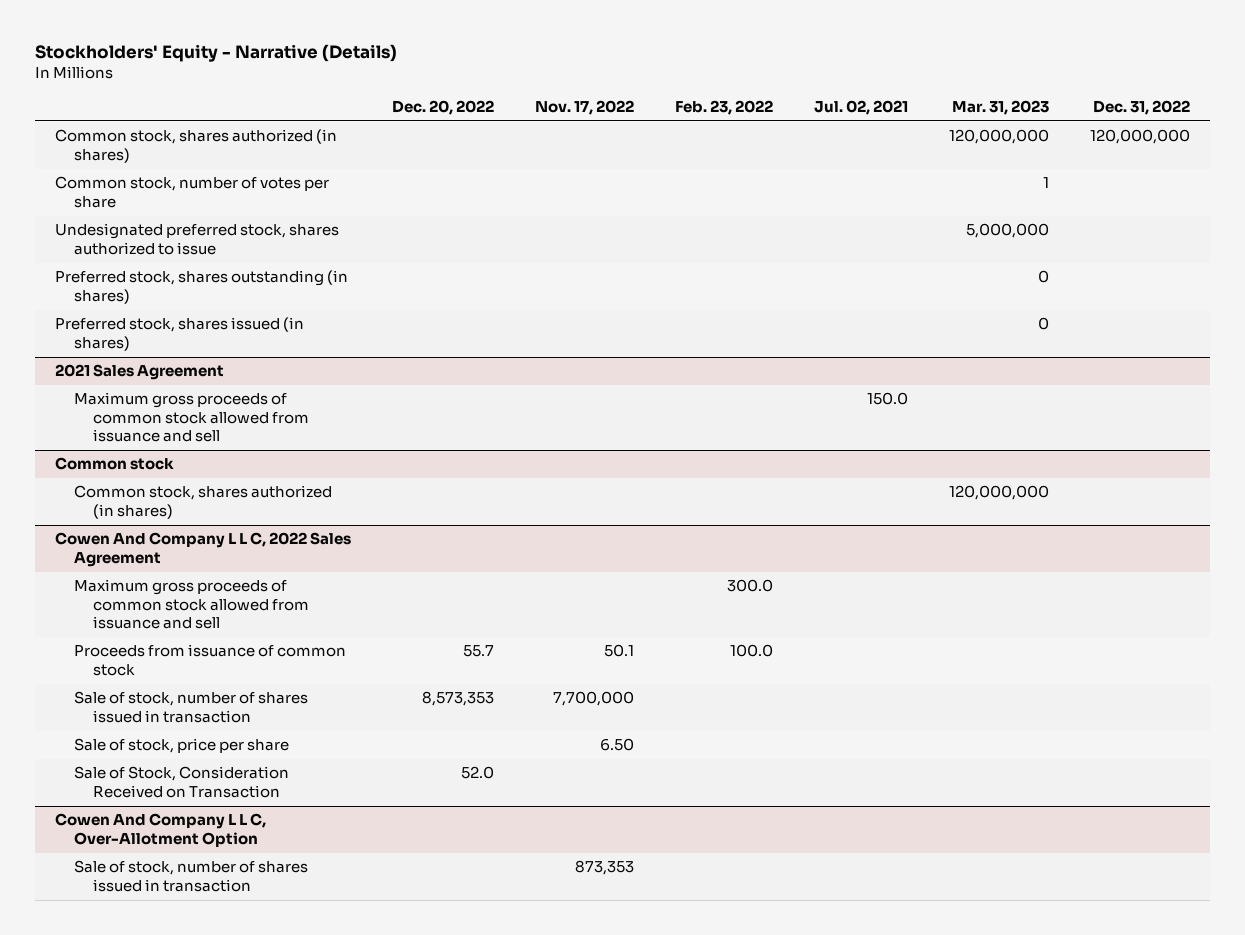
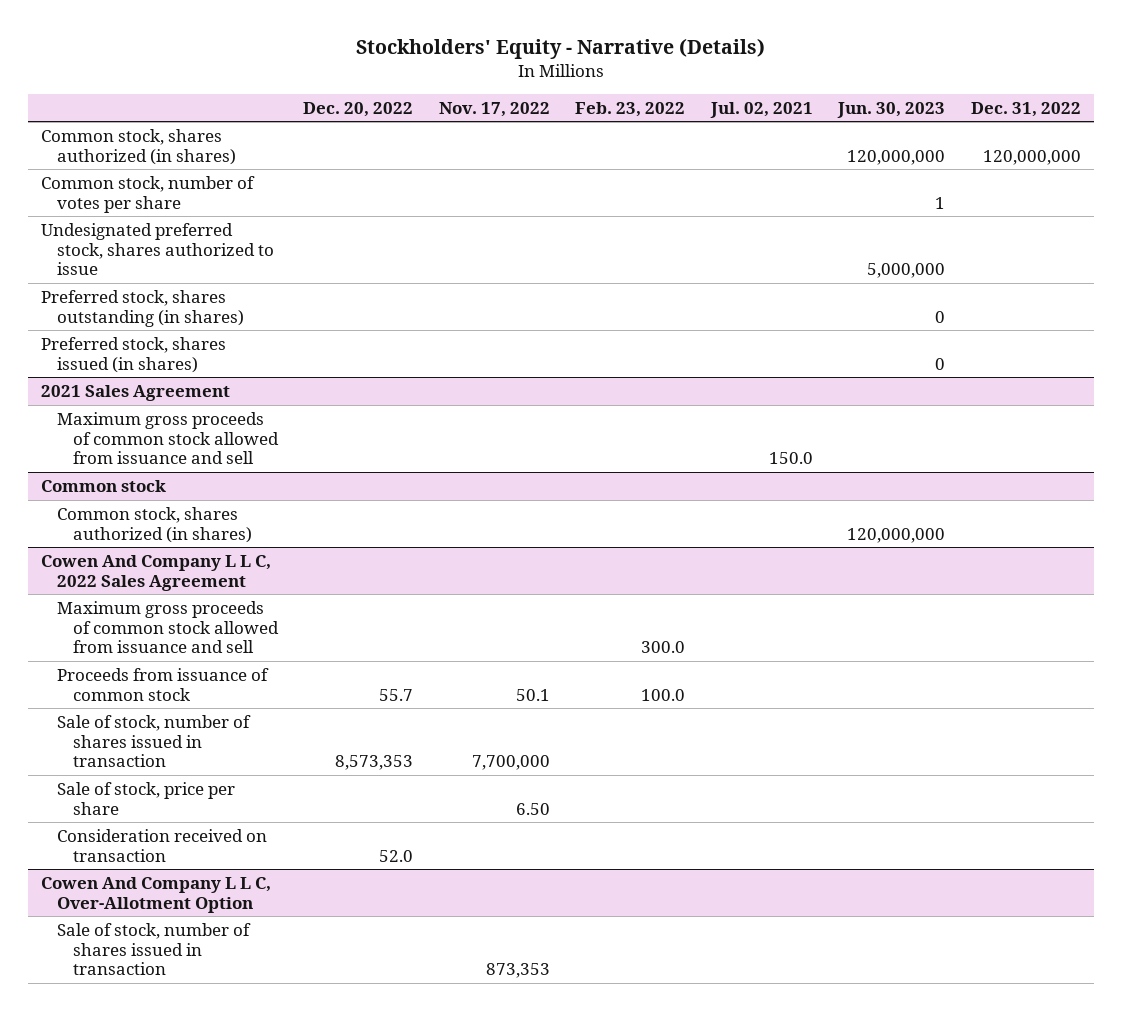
[952,99,1050,115] Mar. 31, 2023 -> none
none -> [837,101,946,118] Jun. 30, 2023
[74,766,290,798] Sale of Stock, Consideration Received on Transaction -> [56,828,267,862] Consideration received on transaction

